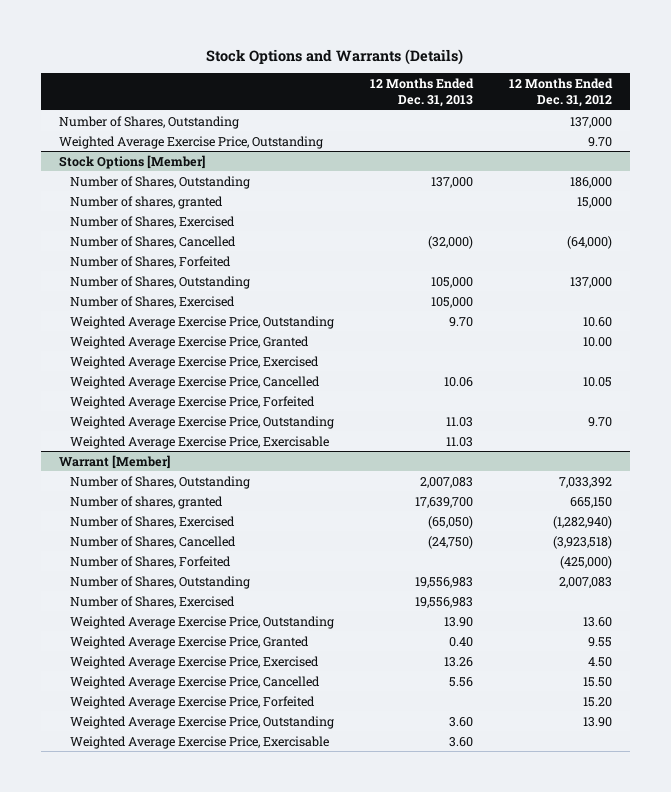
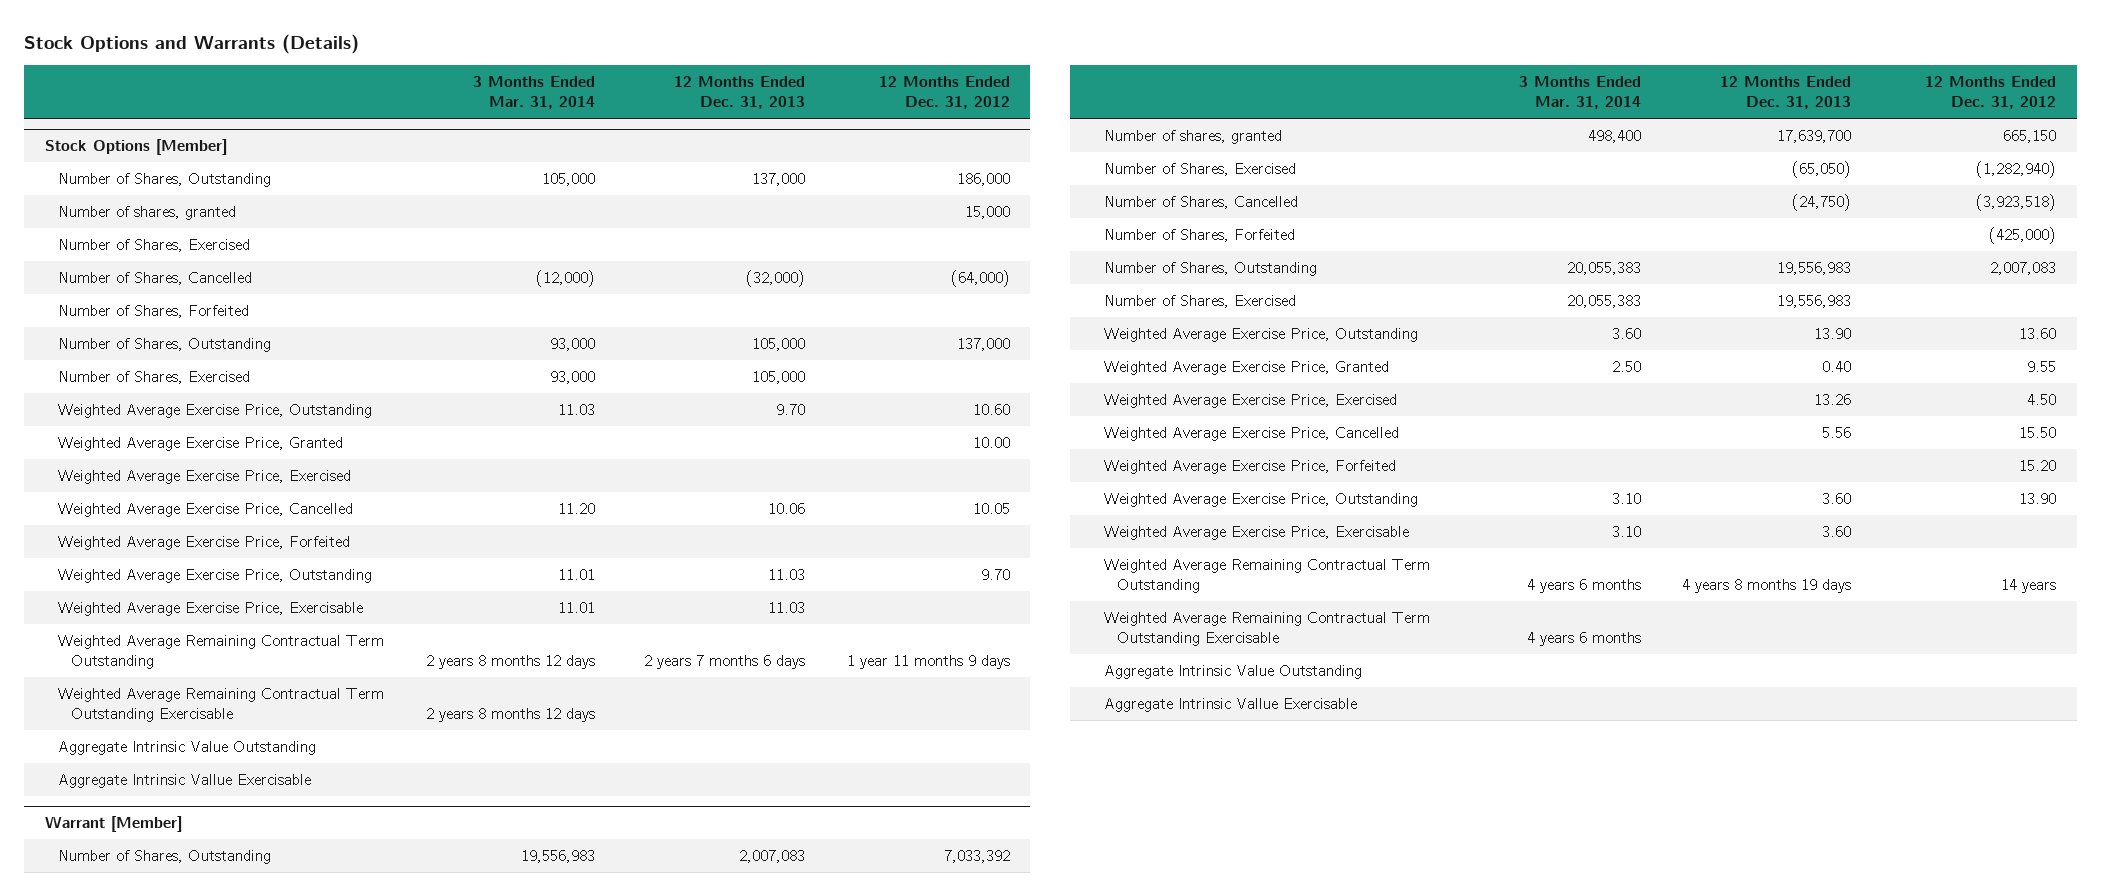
none -> [472,76,595,110] 3 Months Ended Mar. 31, 2014
[59,115,240,129] Number of Shares, Outstanding -> none
[59,135,324,149] Weighted Average Exercise Price, Outstanding -> none
none -> [58,634,385,670] Weighted Average Remaining Contractual Term Outstanding
none -> [58,687,385,723] Weighted Average Remaining Contractual Term Outstanding Exercisable
none -> [58,740,317,755] Aggregate Intrinsic Value Outstanding
none -> [58,773,312,788] Aggregate Intrinsic Vallue Exercisable
none -> [1104,558,1431,594] Weighted Average Remaining Contractual Term Outstanding
none -> [1104,611,1431,647] Weighted Average Remaining Contractual Term Outstanding Exercisable
none -> [1104,664,1363,679] Aggregate Intrinsic Value Outstanding
none -> [1104,697,1358,712] Aggregate Intrinsic Vallue Exercisable

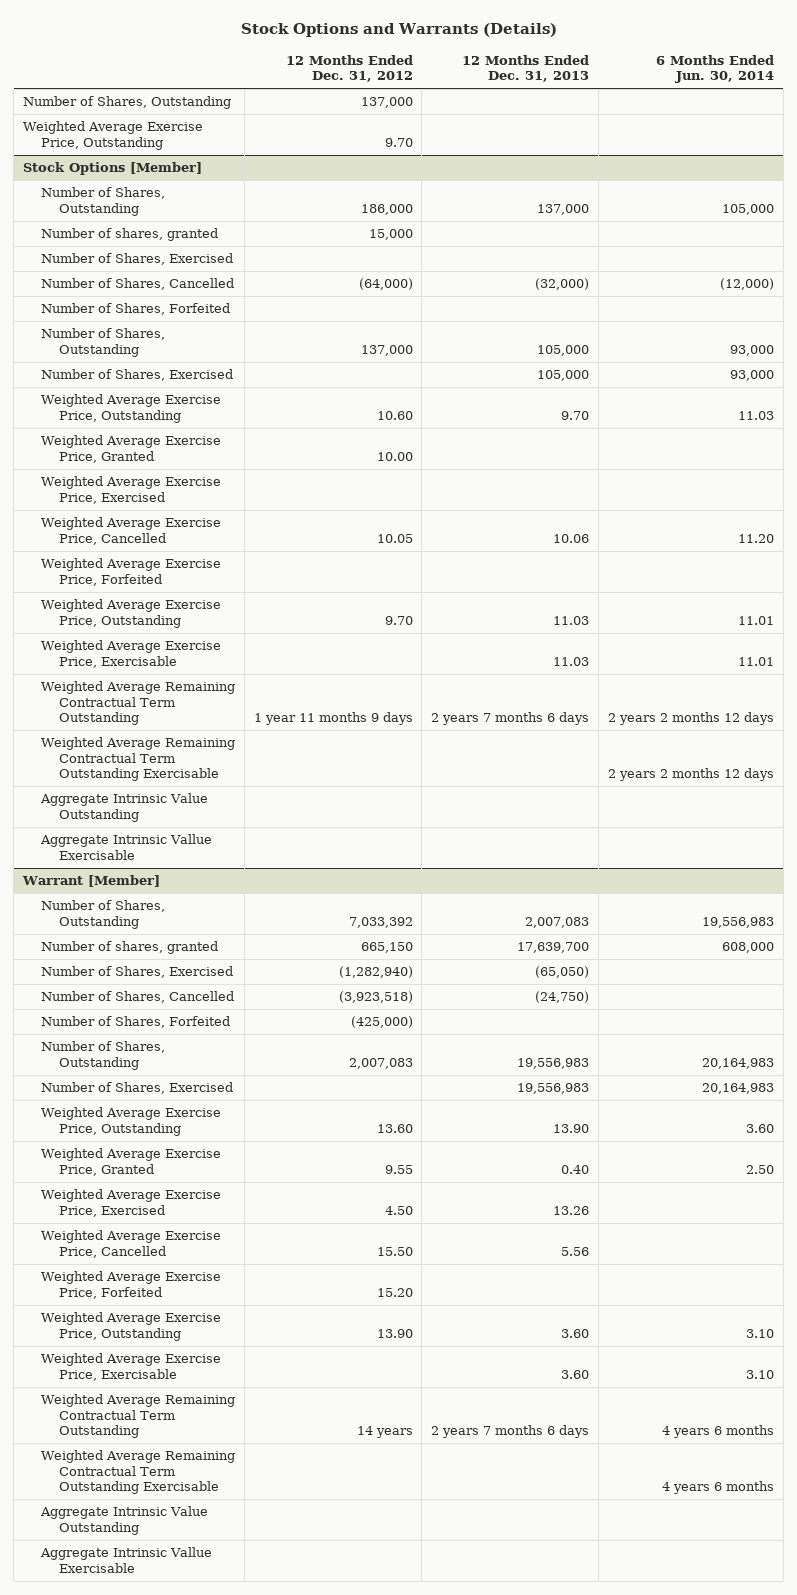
[472,76,595,110] 3 Months Ended Mar. 31, 2014 -> none
none -> [655,55,774,84] 6 Months Ended Jun. 30, 2014
none -> [23,96,232,110] Number of Shares, Outstanding
none -> [23,121,204,150] Weighted Average Exercise Price, Outstanding
[1682,579,1852,594] 4 years 8 months 19 days -> [431,1425,590,1439] 2 years 7 months 6 days

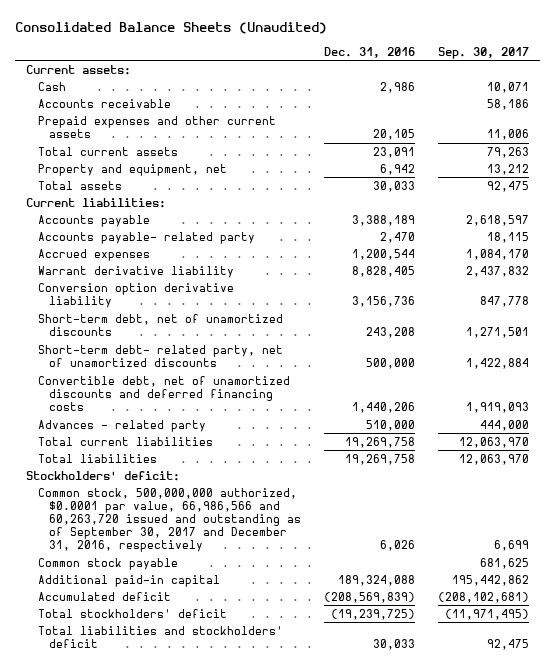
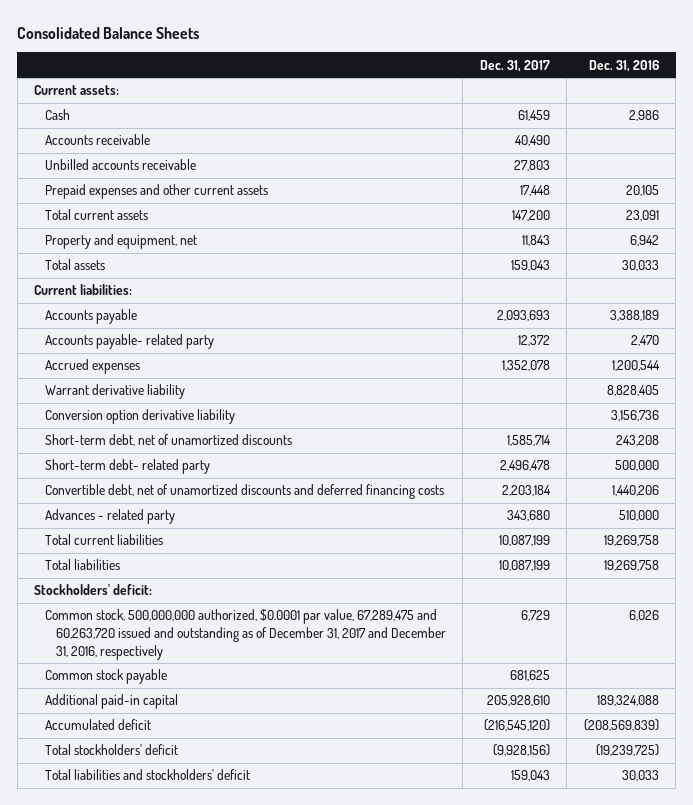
[15,21,328,34] Consolidated Balance Sheets (Unaudited) -> [17,26,200,39] Consolidated Balance Sheets
[437,46,529,59] Sep. 30, 2017 -> none
none -> [479,59,550,72] Dec. 31, 2017
none -> [45,159,197,171] Unbilled accounts receivable
[37,344,283,367] Short-term debt- related party, net of unamortized discounts -> [45,459,211,475] Short-term debt- related party
[37,487,302,552] Common stock, 500,000,000 authorized, $0.0001 par value, 66,986,566 and 60,263,720 issued and outstanding as of September 30, 2017 and December 31, 2016, respectively -> [45,609,447,660] Common stock, 500,000,000 authorized, $0.0001 par value, 67,289,475 and 60,263,720 issued and outstanding as of December 31, 2017 and December 31, 2016, respectively

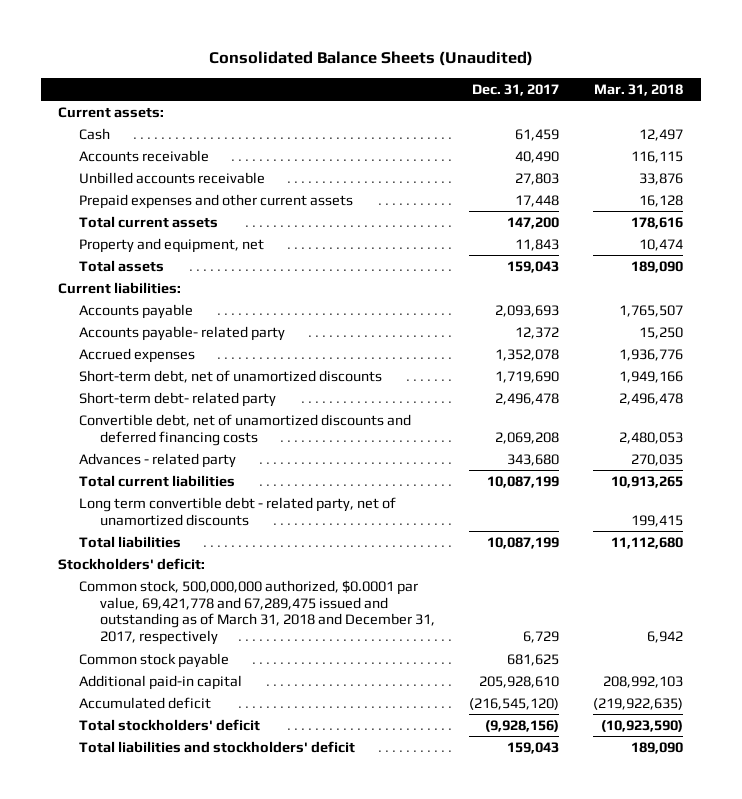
[17,26,200,39] Consolidated Balance Sheets -> [208,51,533,67] Consolidated Balance Sheets (Unaudited)
[588,59,659,72] Dec. 31, 2016 -> none
none -> [594,83,684,96] Mar. 31, 2018
[45,384,186,400] Warrant derivative liability -> none
[45,409,236,425] Conversion option derivative liability -> none
[506,435,551,447] 1,585,714 -> [495,370,560,383] 1,719,690
[501,485,551,497] 2,203,184 -> [495,431,560,444] 2,069,208
none -> [78,496,396,526] Long term convertible debt - related party, net of unamortized discounts
[45,609,447,660] Common stock, 500,000,000 authorized, $0.0001 par value, 67,289,475 and 60,263,720 issued and outstanding as of December 31, 2017 and December 31, 2016, respectively -> [78,579,435,645] Common stock, 500,000,000 authorized, $0.0001 par value, 69,421,778 and 67,289,475 issued and outstanding as of March 31, 2018 and December 31, 2017, respectively

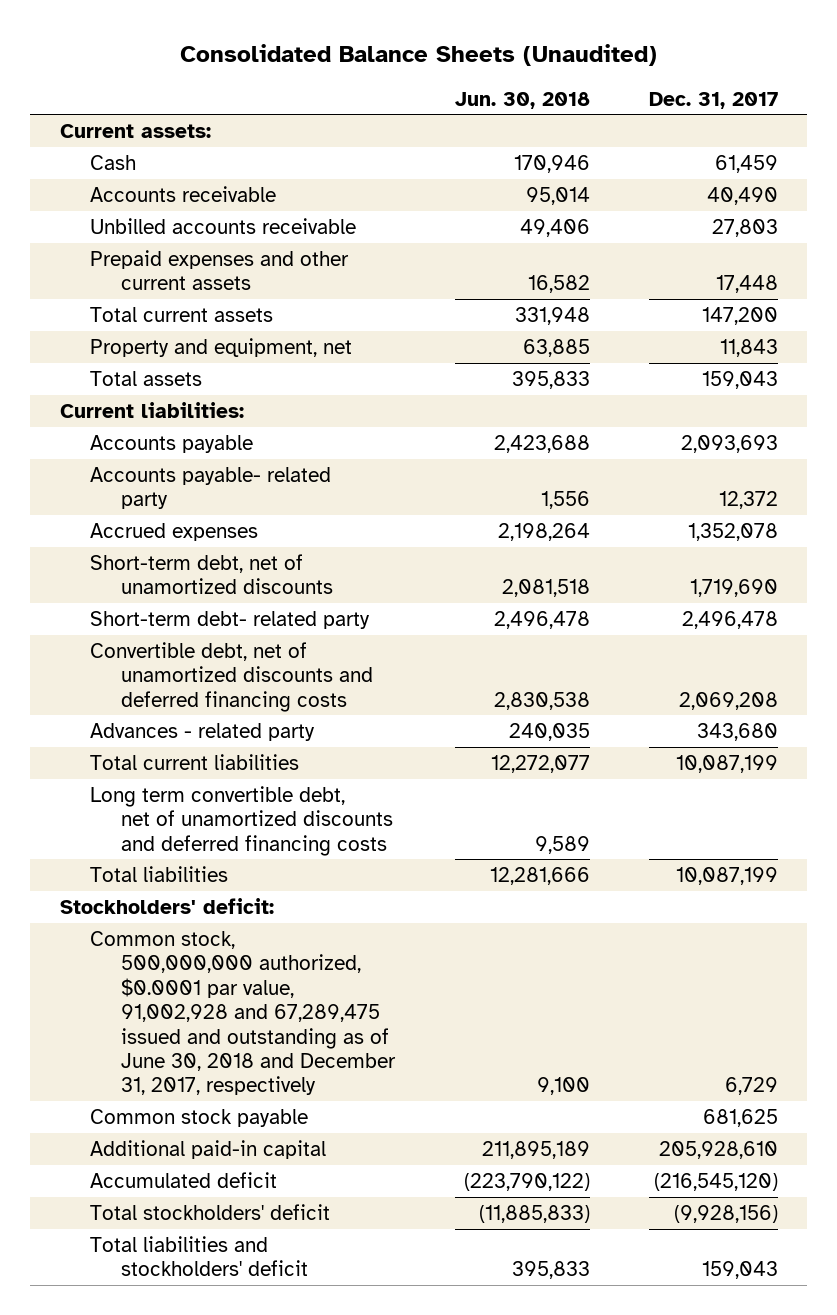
[594,83,684,96] Mar. 31, 2018 -> none
none -> [454,91,590,109] Jun. 30, 2018
[78,496,396,526] Long term convertible debt - related party, net of unamortized discounts -> [90,785,394,856] Long term convertible debt, net of unamortized discounts and deferred financing costs
[78,579,435,645] Common stock, 500,000,000 authorized, $0.0001 par value, 69,421,778 and 67,289,475 issued and outstanding as of March 31, 2018 and December 31, 2017, respectively -> [90,930,397,1096] Common stock, 500,000,000 authorized, $0.0001 par value, 91,002,928 and 67,289,475 issued and outstanding as of June 30, 2018 and December 31, 2017, respectively

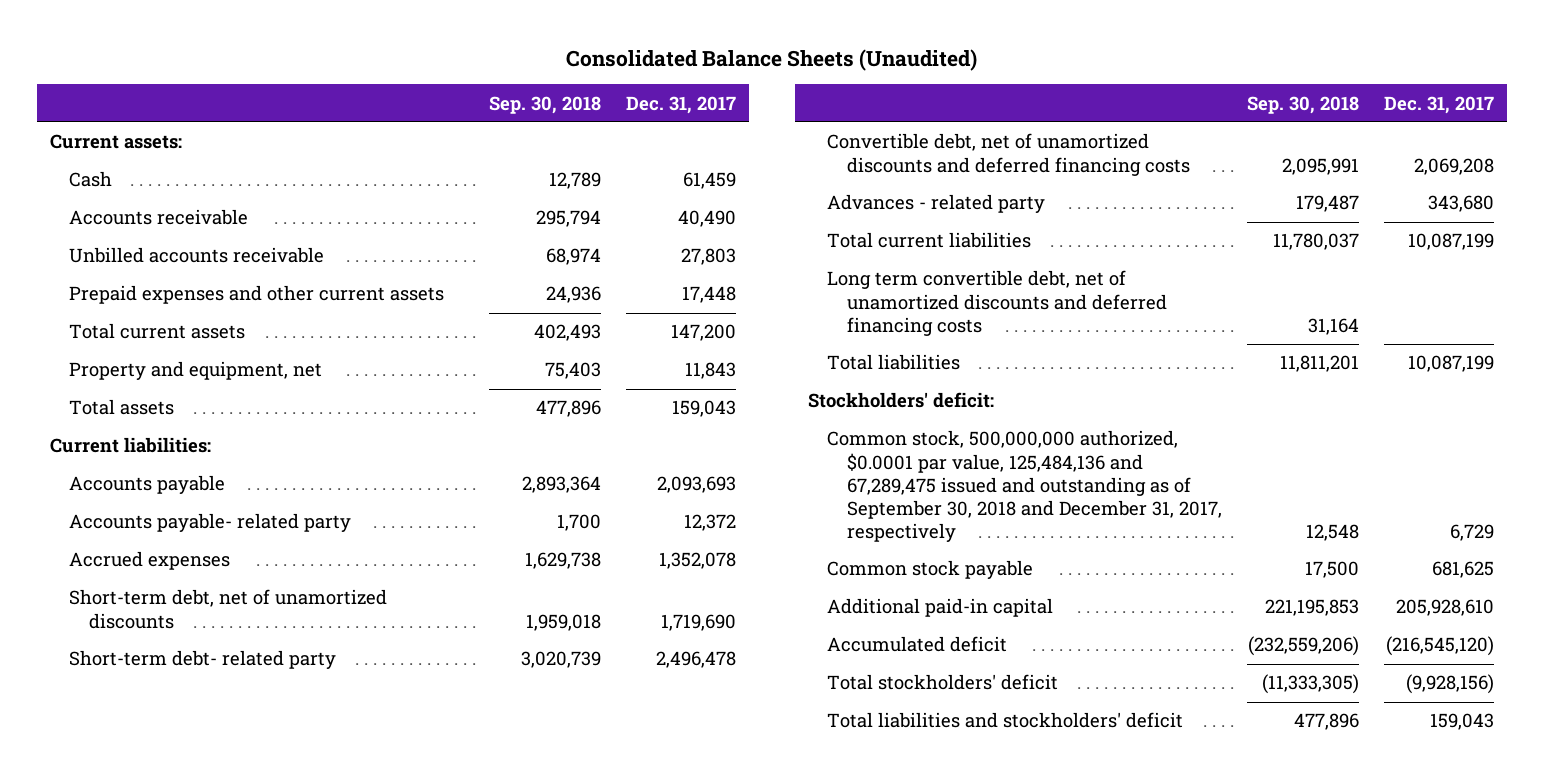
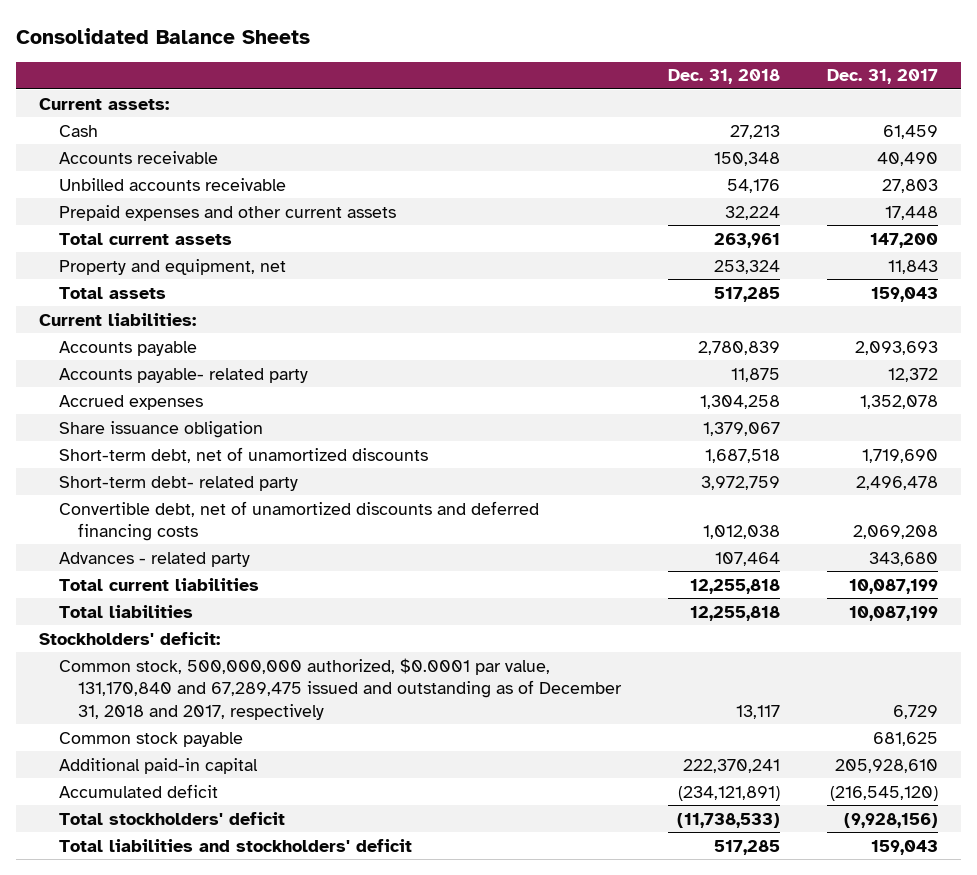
[566,48,978,71] Consolidated Balance Sheets (Unaudited) -> [16,27,311,44] Consolidated Balance Sheets
[489,95,602,114] Sep. 30, 2018 -> none
none -> [668,69,781,85] Dec. 31, 2018
none -> [58,420,263,438] Share issuance obligation
[827,270,1167,336] Long term convertible debt, net of unamortized discounts and deferred financing costs -> none
[827,430,1222,542] Common stock, 500,000,000 authorized, $0.0001 par value, 125,484,136 and 67,289,475 issued and outstanding as of September 30, 2018 and December 31, 2017, respectively -> [58,657,623,720] Common stock, 500,000,000 authorized, $0.0001 par value, 131,170,840 and 67,289,475 issued and outstanding as of December 31, 2018 and 2017, respectively

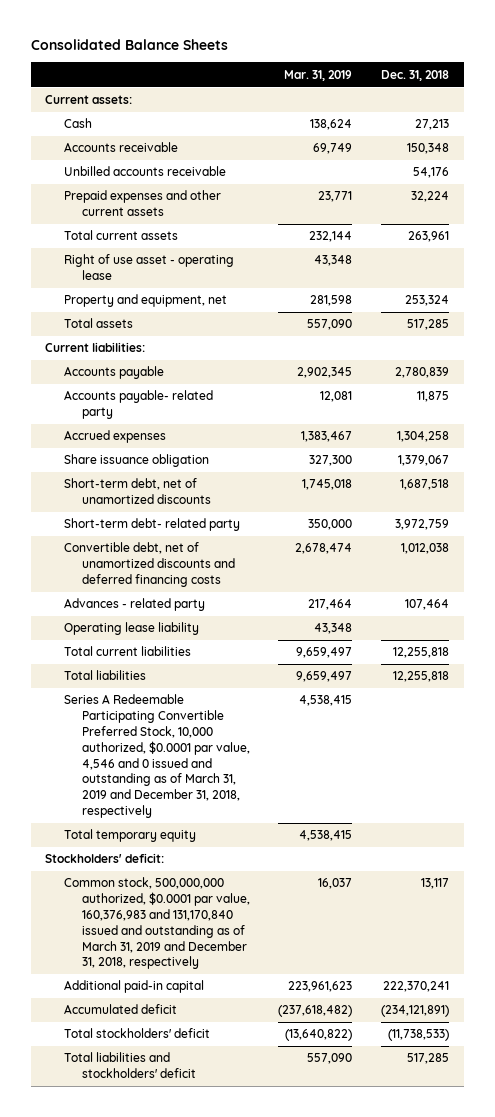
[826,69,938,85] Dec. 31, 2017 -> none
none -> [284,69,353,81] Mar. 31, 2019
none -> [63,254,234,281] Right of use asset - operating lease
none -> [63,622,199,636] Operating lease liability
none -> [63,694,250,818] Series A Redeemable Participating Convertible Preferred Stock, 10,000 authorized, $0.0001 par value, 4,546 and 0 issued and outstanding as of March 31, 2019 and December 31, 2018, respectively
none -> [63,829,196,843] Total temporary equity
[58,731,243,747] Common stock payable -> none
[58,657,623,720] Common stock, 500,000,000 authorized, $0.0001 par value, 131,170,840 and 67,289,475 issued and outstanding as of December 31, 2018 and 2017, respectively -> [63,877,250,970] Common stock, 500,000,000 authorized, $0.0001 par value, 160,376,983 and 131,170,840 issued and outstanding as of March 31, 2019 and December 31, 2018, respectively

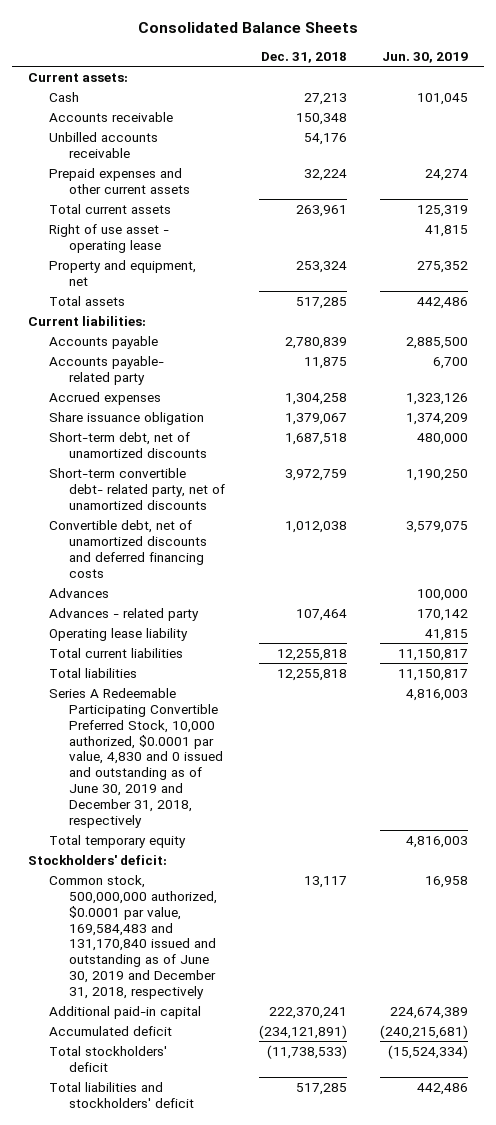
[284,69,353,81] Mar. 31, 2019 -> none
none -> [381,52,468,64] Jun. 30, 2019
[63,518,240,532] Short-term debt- related party -> [48,467,226,510] Short-term convertible debt- related party, net of unamortized discounts
none -> [48,587,109,598] Advances
[63,694,250,818] Series A Redeemable Participating Convertible Preferred Stock, 10,000 authorized, $0.0001 par value, 4,546 and 0 issued and outstanding as of March 31, 2019 and December 31, 2018, respectively -> [48,687,224,829] Series A Redeemable Participating Convertible Preferred Stock, 10,000 authorized, $0.0001 par value, 4,830 and 0 issued and outstanding as of June 30, 2019 and December 31, 2018, respectively
[63,877,250,970] Common stock, 500,000,000 authorized, $0.0001 par value, 160,376,983 and 131,170,840 issued and outstanding as of March 31, 2019 and December 31, 2018, respectively -> [48,874,218,1000] Common stock, 500,000,000 authorized, $0.0001 par value, 169,584,483 and 131,170,840 issued and outstanding as of June 30, 2019 and December 31, 2018, respectively

